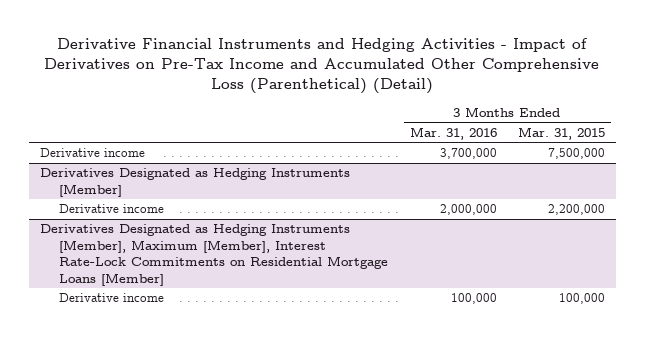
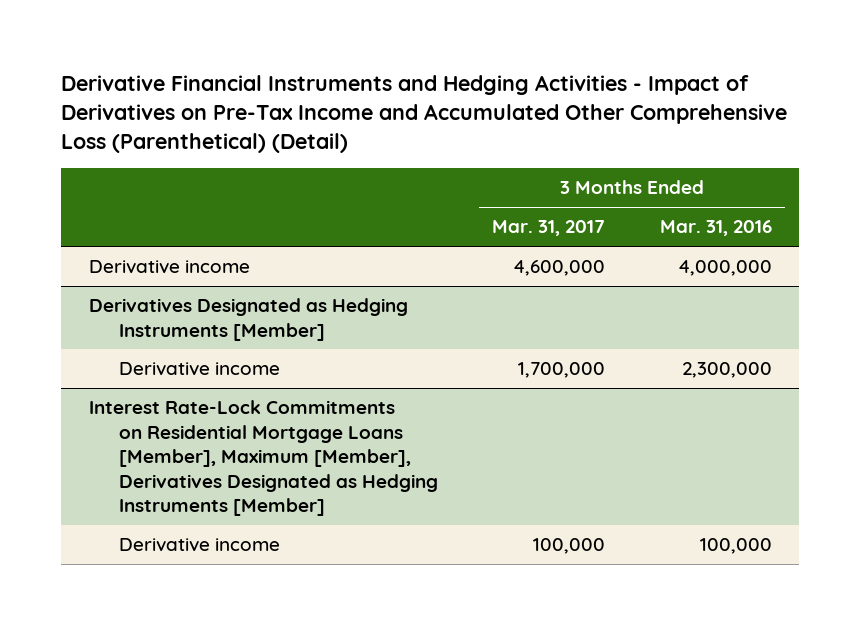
[518,126,606,140] Mar. 31, 2015 -> none
none -> [492,220,606,237] Mar. 31, 2017
[439,148,497,160] 3,700,000 -> [677,260,772,277] 4,000,000
[439,204,497,216] 2,000,000 -> [681,362,772,379] 2,300,000
[39,224,388,286] Derivatives Designated as Hedging Instruments [Member], Maximum [Member], Interest Rate-Lock Commitments on Residential Mortgage Loans [Member] -> [88,400,438,517] Interest Rate-Lock Commitments on Residential Mortgage Loans [Member], Maximum [Member], Derivatives Designated as Hedging Instruments [Member]

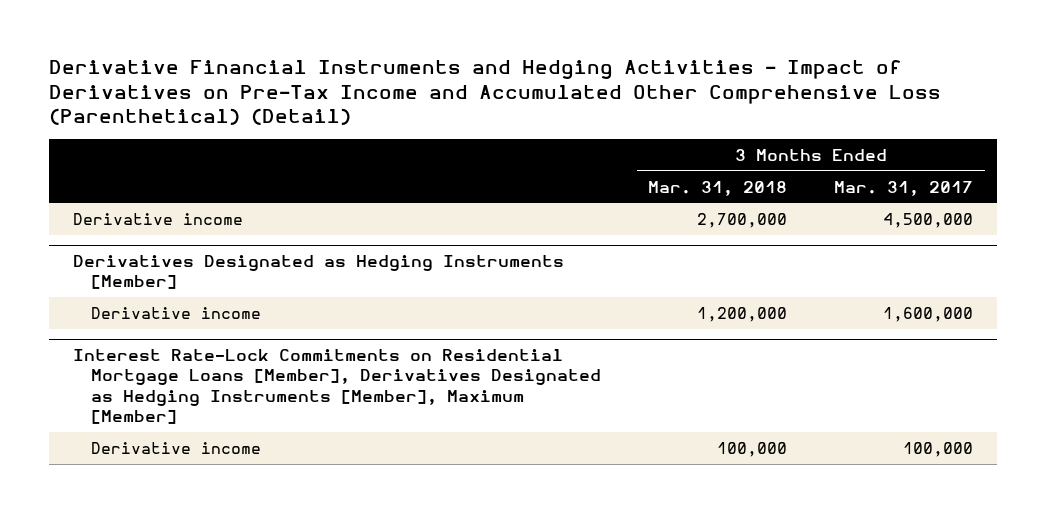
[659,220,772,237] Mar. 31, 2016 -> none
none -> [648,180,788,196] Mar. 31, 2018
[513,260,606,277] 4,600,000 -> [883,212,974,228] 4,500,000
[518,362,606,379] 1,700,000 -> [883,306,974,322] 1,600,000
[88,400,438,517] Interest Rate-Lock Commitments on Residential Mortgage Loans [Member], Maximum [Member], Derivatives Designated as Hedging Instruments [Member] -> [72,348,602,424] Interest Rate-Lock Commitments on Residential Mortgage Loans [Member], Derivatives Designated as Hedging Instruments [Member], Maximum [Member]

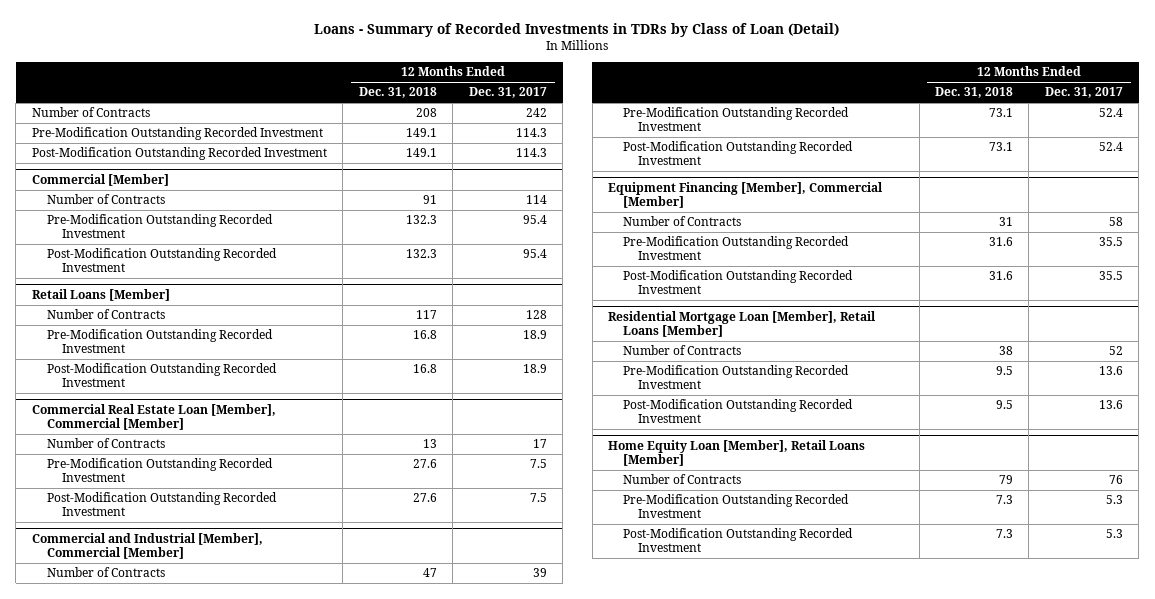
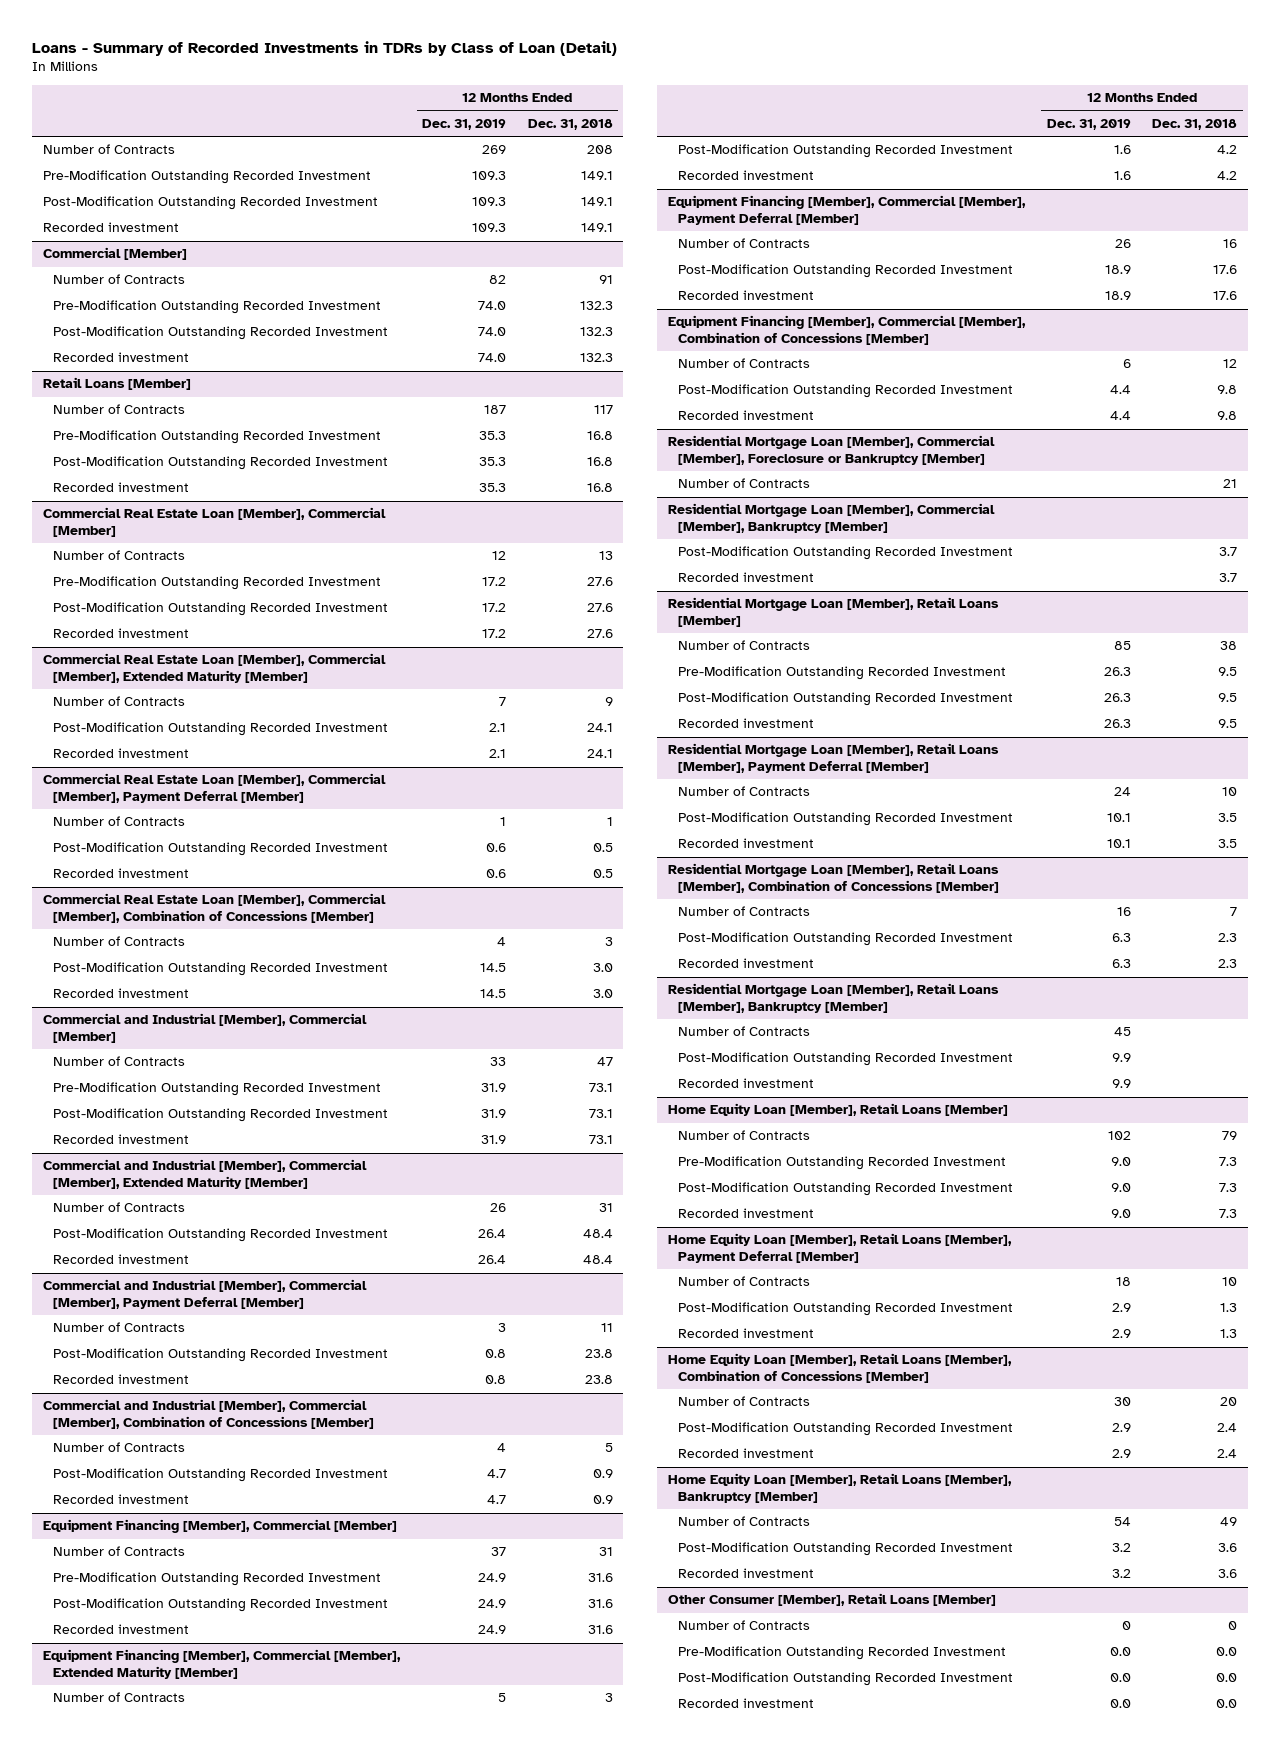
[468,87,547,99] Dec. 31, 2017 -> none
none -> [421,118,506,130] Dec. 31, 2019
none -> [43,222,180,233] Recorded investment
none -> [53,352,190,363] Recorded investment
none -> [53,482,190,493] Recorded investment
none -> [53,628,190,639] Recorded investment
none -> [43,653,387,683] Commercial Real Estate Loan [Member], Commercial [Member], Extended Maturity [Member]
none -> [53,696,186,707] Number of Contracts
none -> [53,722,389,737] Post-Modification Outstanding Recorded Investment
none -> [53,748,190,759] Recorded investment
none -> [43,773,387,803] Commercial Real Estate Loan [Member], Commercial [Member], Payment Deferral [Member]
none -> [53,816,186,827] Number of Contracts
none -> [53,842,389,857] Post-Modification Outstanding Recorded Investment
none -> [53,868,190,879] Recorded investment
none -> [43,893,387,923] Commercial Real Estate Loan [Member], Commercial [Member], Combination of Concessions [Member]
none -> [53,936,186,947] Number of Contracts
none -> [53,962,389,977] Post-Modification Outstanding Recorded Investment
none -> [53,988,190,999] Recorded investment
none -> [53,1134,190,1145] Recorded investment
none -> [43,1159,368,1189] Commercial and Industrial [Member], Commercial [Member], Extended Maturity [Member]
none -> [53,1202,186,1213] Number of Contracts
none -> [53,1228,389,1243] Post-Modification Outstanding Recorded Investment
none -> [53,1254,190,1265] Recorded investment
none -> [43,1279,368,1309] Commercial and Industrial [Member], Commercial [Member], Payment Deferral [Member]
none -> [53,1322,186,1333] Number of Contracts
none -> [53,1348,389,1363] Post-Modification Outstanding Recorded Investment
none -> [53,1374,190,1385] Recorded investment
none -> [43,1399,375,1429] Commercial and Industrial [Member], Commercial [Member], Combination of Concessions [Member]
none -> [53,1442,186,1453] Number of Contracts
none -> [53,1468,389,1483] Post-Modification Outstanding Recorded Investment
none -> [53,1494,190,1505] Recorded investment
none -> [53,1624,190,1635] Recorded investment
none -> [43,1649,402,1679] Equipment Financing [Member], Commercial [Member], Extended Maturity [Member]
none -> [53,1692,186,1703] Number of Contracts
none -> [677,144,1013,159] Post-Modification Outstanding Recorded Investment
none -> [677,170,814,181] Recorded investment
none -> [667,195,1026,225] Equipment Financing [Member], Commercial [Member], Payment Deferral [Member]
none -> [677,238,810,249] Number of Contracts
none -> [677,264,1013,279] Post-Modification Outstanding Recorded Investment
none -> [677,290,814,301] Recorded investment
none -> [667,315,1026,345] Equipment Financing [Member], Commercial [Member], Combination of Concessions [Member]
none -> [677,358,810,369] Number of Contracts
none -> [677,384,1013,399] Post-Modification Outstanding Recorded Investment
none -> [677,410,814,421] Recorded investment
none -> [667,435,995,465] Residential Mortgage Loan [Member], Commercial [Member], Foreclosure or Bankruptcy [Member]
none -> [677,478,810,489] Number of Contracts
none -> [667,503,995,533] Residential Mortgage Loan [Member], Commercial [Member], Bankruptcy [Member]
none -> [677,546,1013,561] Post-Modification Outstanding Recorded Investment
none -> [677,572,814,583] Recorded investment
none -> [677,718,814,729] Recorded investment
none -> [667,743,999,773] Residential Mortgage Loan [Member], Retail Loans [Member], Payment Deferral [Member]
none -> [677,786,810,797] Number of Contracts
none -> [677,812,1013,827] Post-Modification Outstanding Recorded Investment
none -> [677,838,814,849] Recorded investment
none -> [667,863,999,893] Residential Mortgage Loan [Member], Retail Loans [Member], Combination of Concessions [Member]
none -> [677,906,810,917] Number of Contracts
none -> [677,932,1013,947] Post-Modification Outstanding Recorded Investment
none -> [677,958,814,969] Recorded investment
none -> [667,983,999,1013] Residential Mortgage Loan [Member], Retail Loans [Member], Bankruptcy [Member]
none -> [677,1026,810,1037] Number of Contracts
none -> [677,1052,1013,1067] Post-Modification Outstanding Recorded Investment
none -> [677,1078,814,1089] Recorded investment
none -> [677,1208,814,1219] Recorded investment
none -> [667,1233,1012,1263] Home Equity Loan [Member], Retail Loans [Member], Payment Deferral [Member]
none -> [677,1276,810,1287] Number of Contracts
none -> [677,1302,1013,1317] Post-Modification Outstanding Recorded Investment
none -> [677,1328,814,1339] Recorded investment
none -> [667,1353,1012,1383] Home Equity Loan [Member], Retail Loans [Member], Combination of Concessions [Member]
none -> [677,1396,810,1407] Number of Contracts
none -> [677,1422,1013,1437] Post-Modification Outstanding Recorded Investment
none -> [677,1448,814,1459] Recorded investment
none -> [667,1473,1012,1503] Home Equity Loan [Member], Retail Loans [Member], Bankruptcy [Member]
none -> [677,1516,810,1527] Number of Contracts
none -> [677,1542,1013,1557] Post-Modification Outstanding Recorded Investment
none -> [677,1568,814,1579] Recorded investment
none -> [667,1593,996,1607] Other Consumer [Member], Retail Loans [Member]
none -> [677,1620,810,1631] Number of Contracts
none -> [677,1646,1006,1661] Pre-Modification Outstanding Recorded Investment
none -> [677,1672,1013,1687] Post-Modification Outstanding Recorded Investment
none -> [677,1698,814,1709] Recorded investment

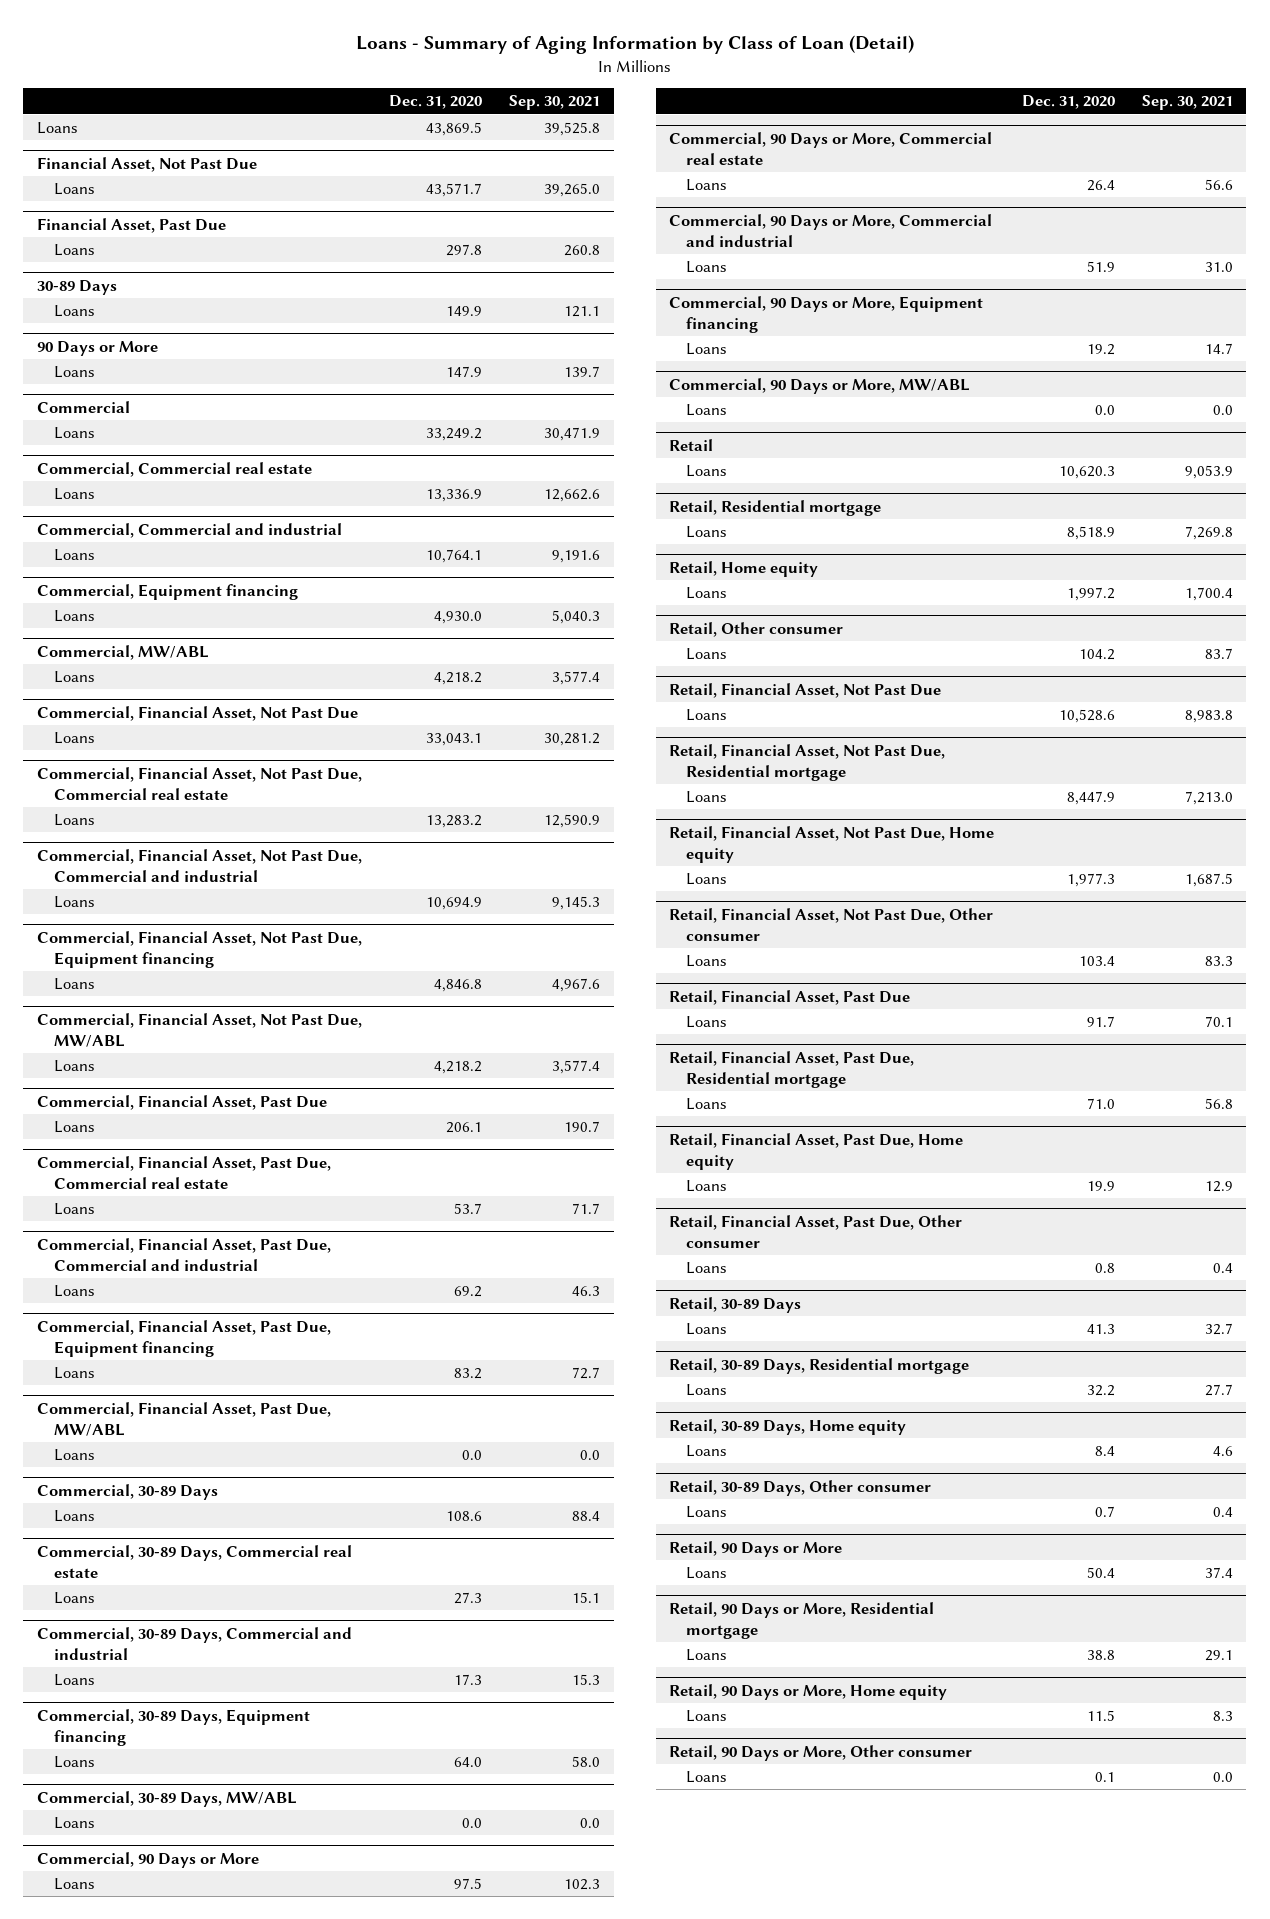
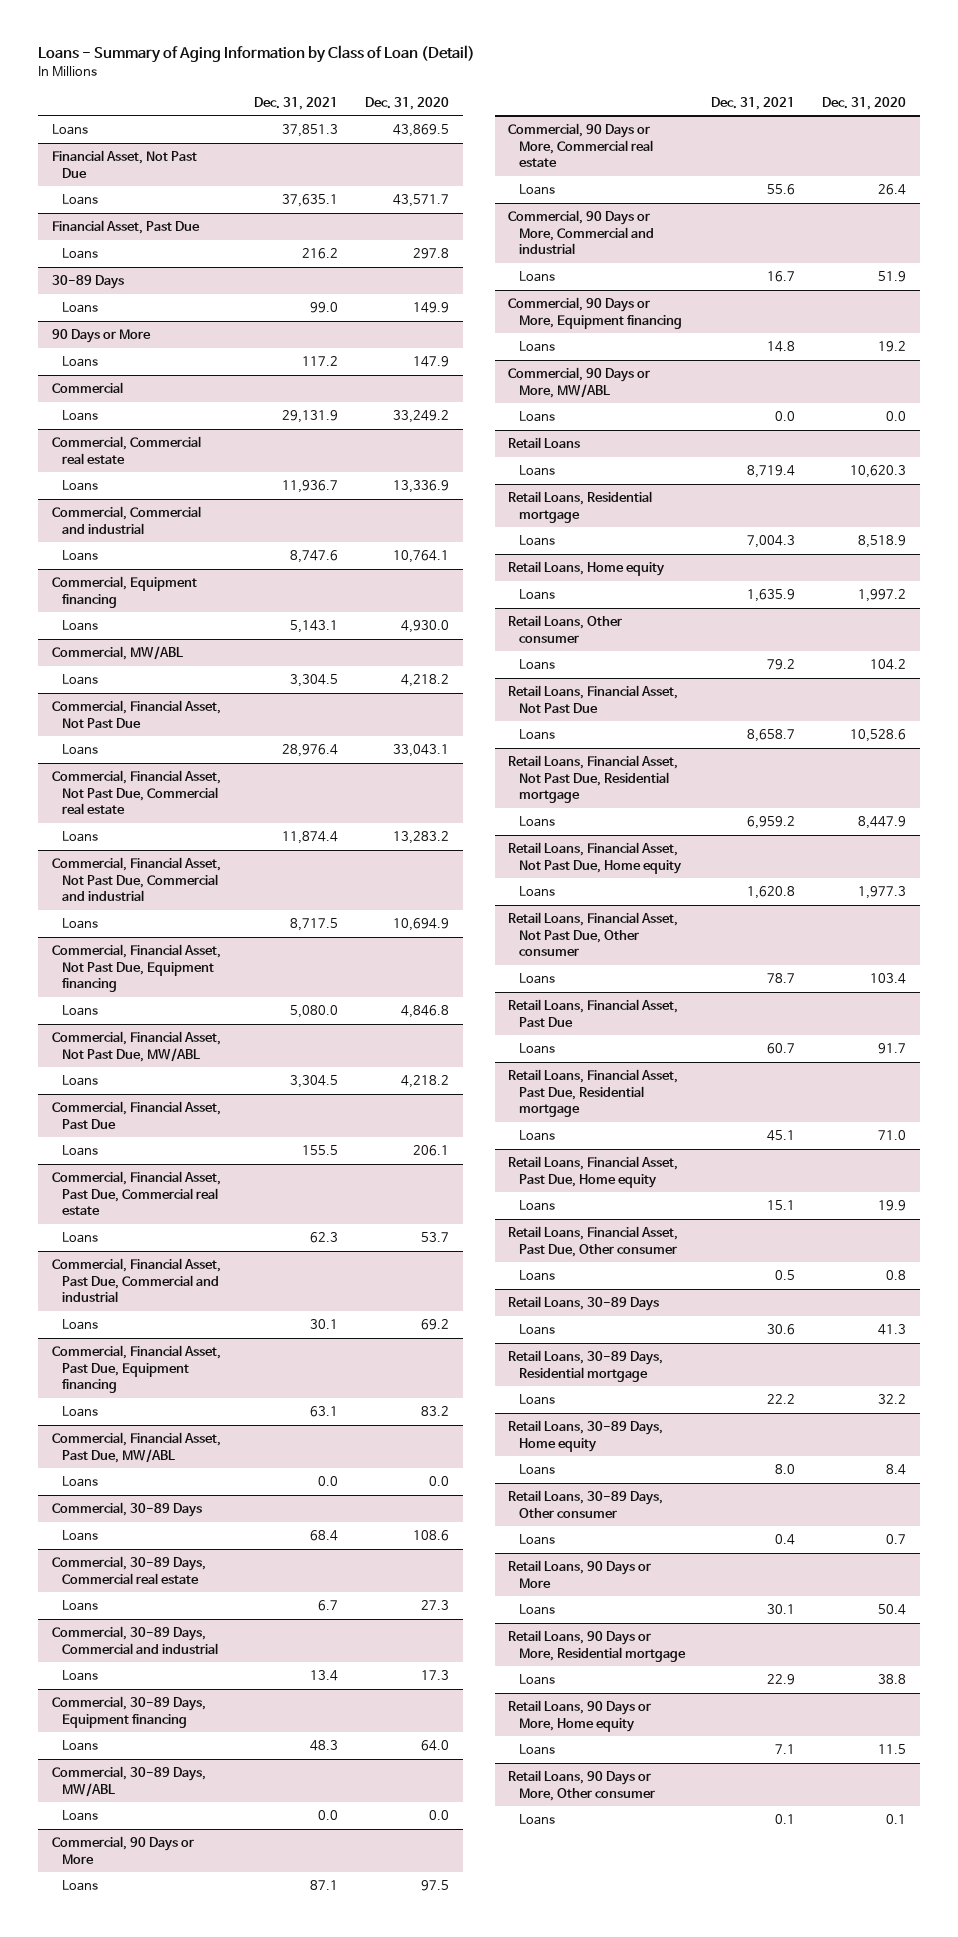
[509,95,601,111] Sep. 30, 2021 -> none
none -> [254,96,339,110] Dec. 31, 2021
[669,438,714,451] Retail -> [508,436,581,448] Retail Loans
[669,499,882,516] Retail, Residential mortgage -> [508,490,653,523] Retail Loans, Residential mortgage
[669,560,819,577] Retail, Home equity -> [508,560,666,576] Retail Loans, Home equity
[669,621,844,637] Retail, Other consumer -> [508,614,623,643] Retail Loans, Other consumer
[669,682,942,698] Retail, Financial Asset, Not Past Due -> [508,684,679,713] Retail Loans, Financial Asset, Not Past Due
[669,743,946,781] Retail, Financial Asset, Not Past Due, Residential mortgage -> [508,754,679,804] Retail Loans, Financial Asset, Not Past Due, Residential mortgage
[669,825,995,863] Retail, Financial Asset, Not Past Due, Home equity -> [508,841,682,874] Retail Loans, Financial Asset, Not Past Due, Home equity
[669,907,994,941] Retail, Financial Asset, Not Past Due, Other consumer -> [508,911,679,957] Retail Loans, Financial Asset, Not Past Due, Other consumer
[669,989,911,1005] Retail, Financial Asset, Past Due -> [508,998,679,1027] Retail Loans, Financial Asset, Past Due
[669,1050,915,1088] Retail, Financial Asset, Past Due, Residential mortgage -> [508,1068,679,1118] Retail Loans, Financial Asset, Past Due, Residential mortgage
[669,1132,964,1170] Retail, Financial Asset, Past Due, Home equity -> [508,1155,679,1188] Retail Loans, Financial Asset, Past Due, Home equity
[669,1214,963,1248] Retail, Financial Asset, Past Due, Other consumer -> [508,1225,679,1257] Retail Loans, Financial Asset, Past Due, Other consumer
[669,1296,802,1313] Retail, 30-89 Days -> [508,1295,660,1311] Retail Loans, 30-89 Days
[669,1357,970,1374] Retail, 30-89 Days, Residential mortgage -> [508,1349,664,1382] Retail Loans, 30-89 Days, Residential mortgage
[669,1418,907,1435] Retail, 30-89 Days, Home equity -> [508,1419,664,1452] Retail Loans, 30-89 Days, Home equity
[669,1479,932,1496] Retail, 30-89 Days, Other consumer -> [508,1489,664,1518] Retail Loans, 30-89 Days, Other consumer
[669,1540,843,1557] Retail, 90 Days or More -> [508,1559,652,1588] Retail Loans, 90 Days or More
[669,1601,935,1639] Retail, 90 Days or More, Residential mortgage -> [508,1629,686,1662] Retail Loans, 90 Days or More, Residential mortgage
[669,1683,948,1700] Retail, 90 Days or More, Home equity -> [508,1699,652,1732] Retail Loans, 90 Days or More, Home equity
[669,1744,973,1761] Retail, 90 Days or More, Other consumer -> [508,1769,655,1801] Retail Loans, 90 Days or More, Other consumer

